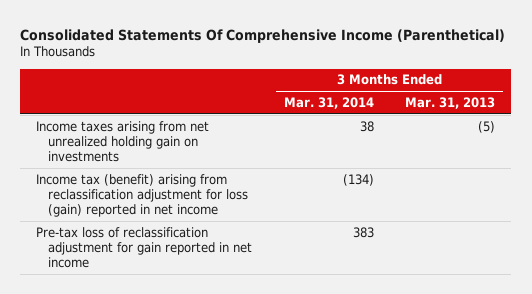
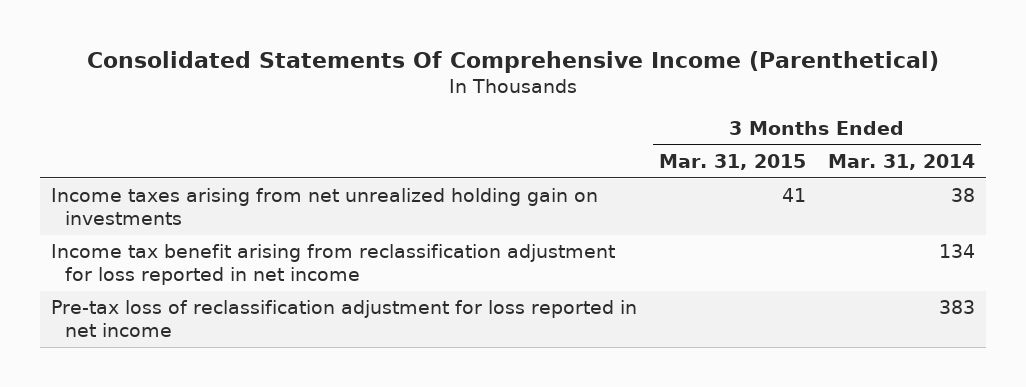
[405,96,496,109] Mar. 31, 2013 -> none
none -> [658,153,806,170] Mar. 31, 2015
[36,173,248,217] Income tax (benefit) arising from reclassification adjustment for loss (gain) reported in net income -> [50,244,615,285] Income tax benefit arising from reclassification adjustment for loss reported in net income
[342,173,374,186] (134) -> [939,244,976,259] 134
[36,226,252,268] Pre-tax loss of reclassification adjustment for gain reported in net income -> [50,300,637,337] Pre-tax loss of reclassification adjustment for loss reported in net income

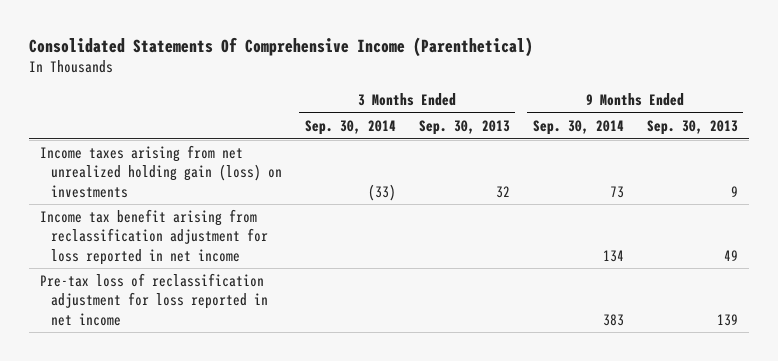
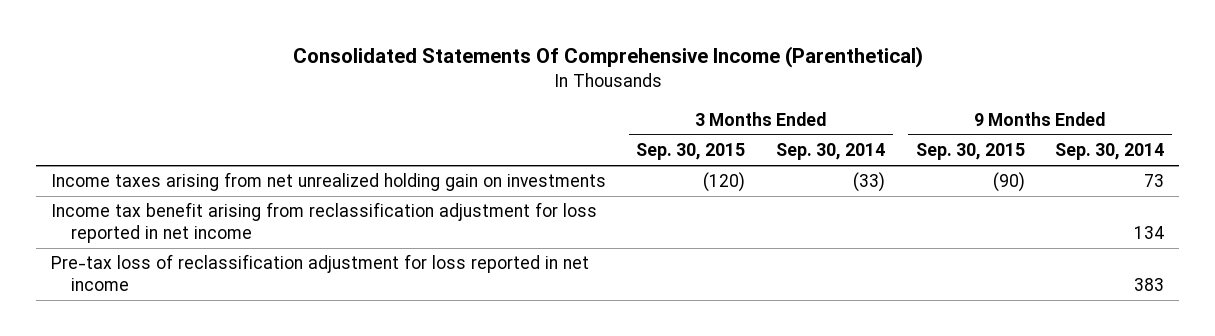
[418,120,510,136] Sep. 30, 2013 -> none
[646,120,738,136] Sep. 30, 2013 -> none
none -> [636,143,746,161] Sep. 30, 2015
none -> [915,143,1025,161] Sep. 30, 2015
[40,145,282,198] Income taxes arising from net unrealized holding gain (loss) on investments -> [50,172,606,192] Income taxes arising from net unrealized holding gain on investments

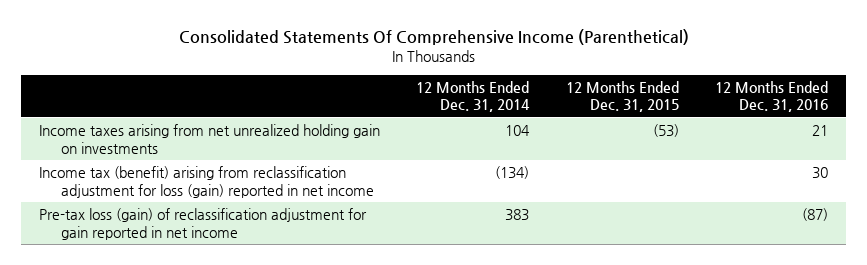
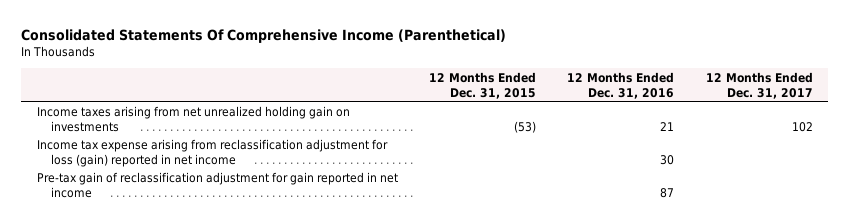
[416,80,531,113] 12 Months Ended Dec. 31, 2014 -> none
none -> [705,71,813,99] 12 Months Ended Dec. 31, 2017
[38,166,374,198] Income tax (benefit) arising from reclassification adjustment for loss (gain) reported in net income -> [36,138,388,167] Income tax expense arising from reclassification adjustment for loss (gain) reported in net income
[38,208,367,240] Pre-tax loss (gain) of reclassification adjustment for gain reported in net income -> [36,171,398,198] Pre-tax gain of reclassification adjustment for gain reported in net income
[802,208,829,222] (87) -> [660,187,675,198] 87

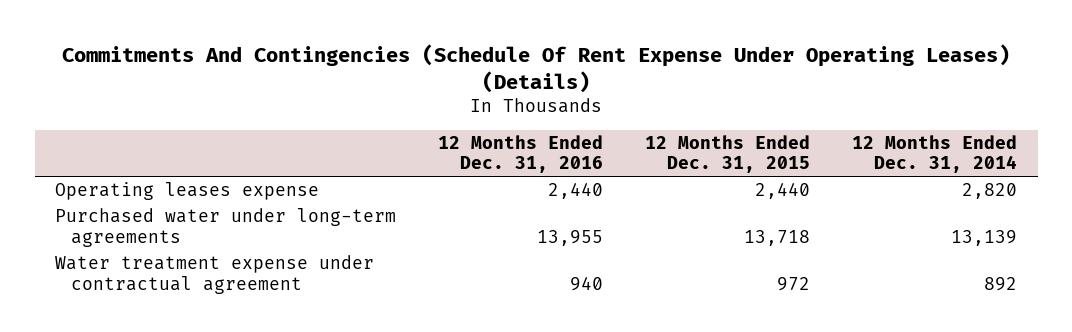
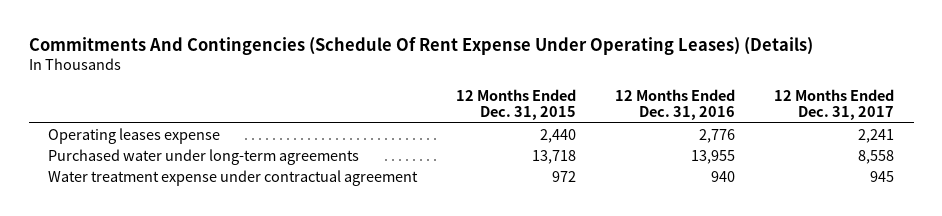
[851,134,1017,174] 12 Months Ended Dec. 31, 2014 -> none
none -> [774,88,895,121] 12 Months Ended Dec. 31, 2017
[548,182,604,200] 2,440 -> [699,128,736,143] 2,776

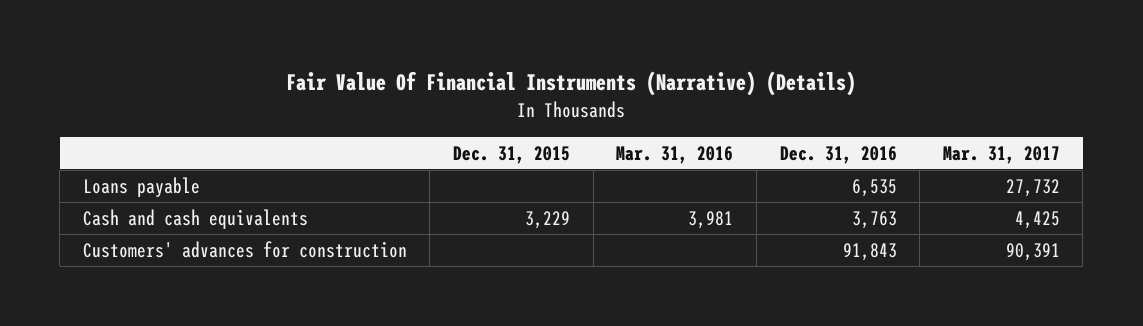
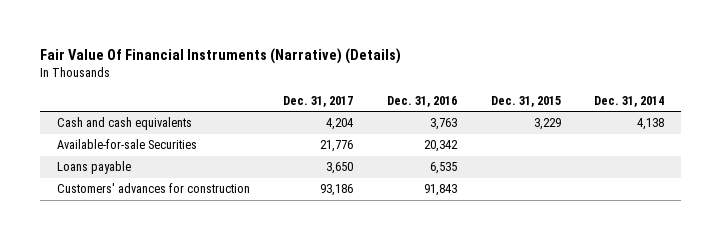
[616,145,734,164] Mar. 31, 2016 -> none
[942,145,1060,164] Mar. 31, 2017 -> none
none -> [283,95,354,107] Dec. 31, 2017
none -> [594,95,665,107] Dec. 31, 2014
none -> [56,139,197,150] Available-for-sale Securities
[82,176,200,197] Loans payable -> [56,161,131,175] Loans payable

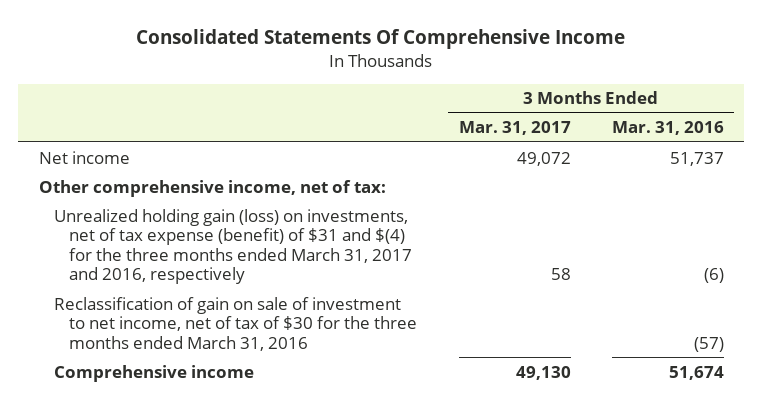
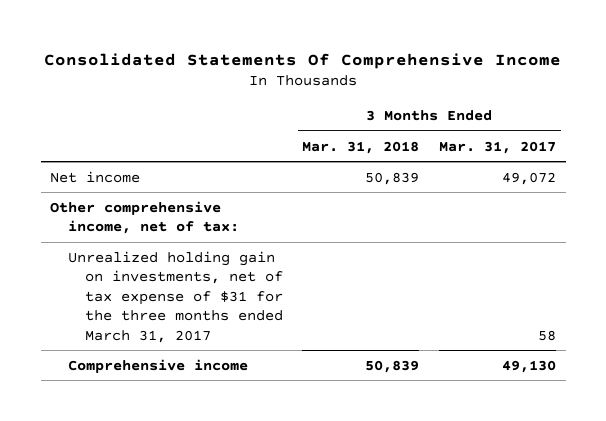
[611,121,724,136] Mar. 31, 2016 -> none
none -> [302,140,420,154] Mar. 31, 2018
[54,296,418,351] Reclassification of gain on sale of investment to net income, net of tax of $30 for the three months ended March 31, 2016 -> none
[54,208,413,285] Unrealized holding gain (loss) on investments, net of tax expense (benefit) of $31 and $(4) for the three months ended March 31, 2017 and 2016, respectively -> [67,250,283,343] Unrealized holding gain on investments, net of tax expense of $31 for the three months ended March 31, 2017

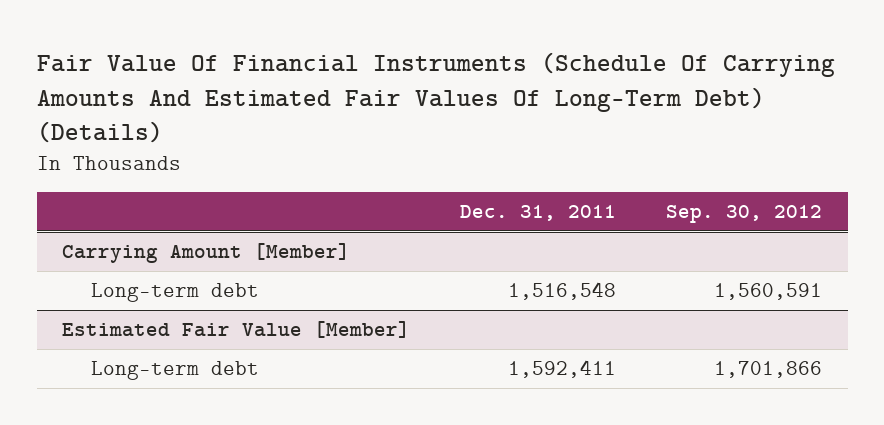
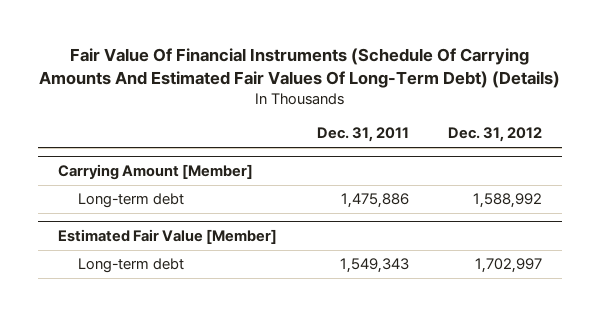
[666,205,823,224] Sep. 30, 2012 -> none
none -> [448,127,543,143] Dec. 31, 2012
[508,282,617,301] 1,516,548 -> [340,193,409,209] 1,475,886
[508,360,617,379] 1,592,411 -> [339,258,409,274] 1,549,343

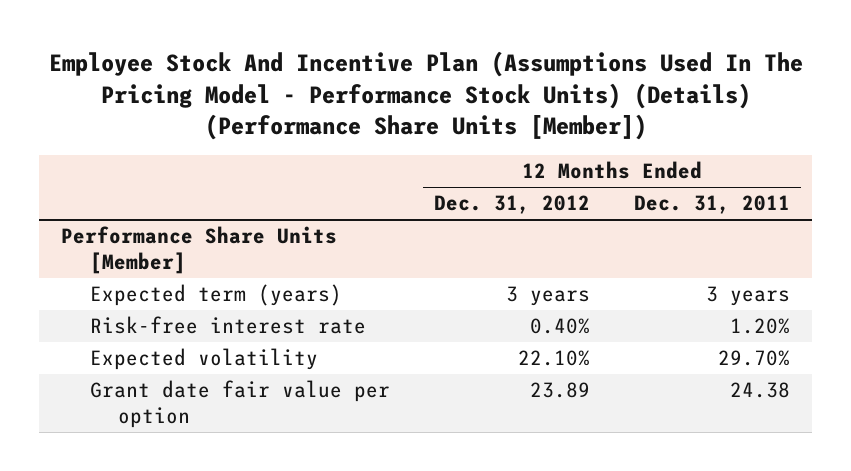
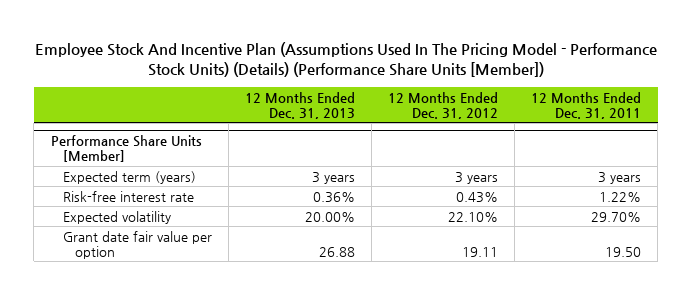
none -> [244,91,355,119] 12 Months Ended Dec. 31, 2013
[529,318,590,335] 0.40% -> [456,191,499,203] 0.43%
[730,318,791,335] 1.20% -> [599,191,642,202] 1.22%
[529,382,590,399] 23.89 -> [462,246,499,257] 19.11
[730,382,791,399] 24.38 -> [605,246,642,257] 19.50

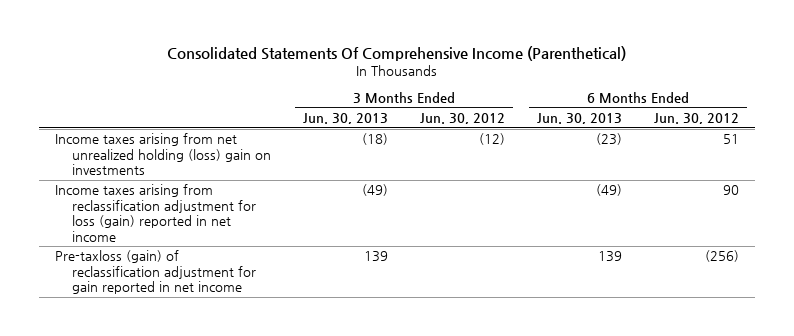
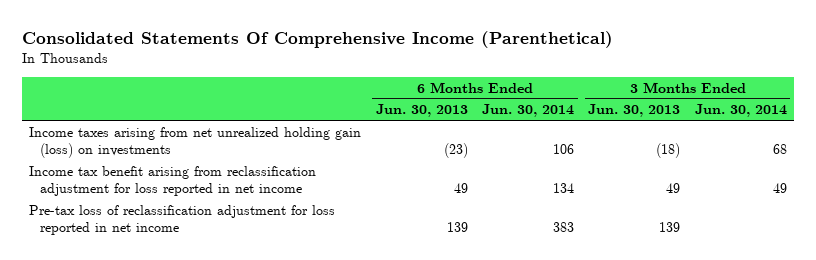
[419,113,505,125] Jun. 30, 2012 -> none
[654,113,740,125] Jun. 30, 2012 -> none
none -> [482,104,575,118] Jun. 30, 2014
none -> [694,104,787,118] Jun. 30, 2014
[55,133,271,176] Income taxes arising from net unrealized holding (loss) gain on investments -> [29,126,362,158] Income taxes arising from net unrealized holding gain (loss) on investments
[55,184,256,242] Income taxes arising from reclassification adjustment for loss (gain) reported in net income -> [29,165,317,196] Income tax benefit arising from reclassification adjustment for loss reported in net income
[361,184,388,197] (49) -> [666,182,681,193] 49
[596,184,623,197] (49) -> [453,182,468,193] 49
[55,250,256,295] Pre-taxloss (gain) of reclassification adjustment for gain reported in net income -> [29,204,336,235] Pre-tax loss of reclassification adjustment for loss reported in net income

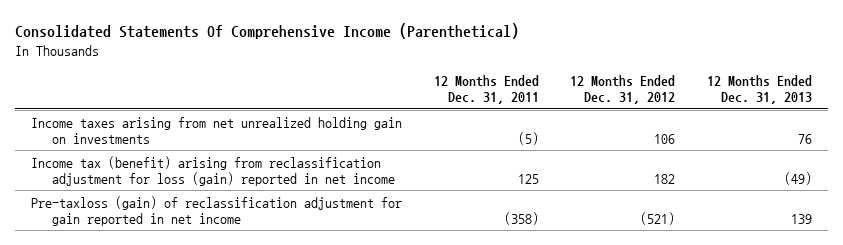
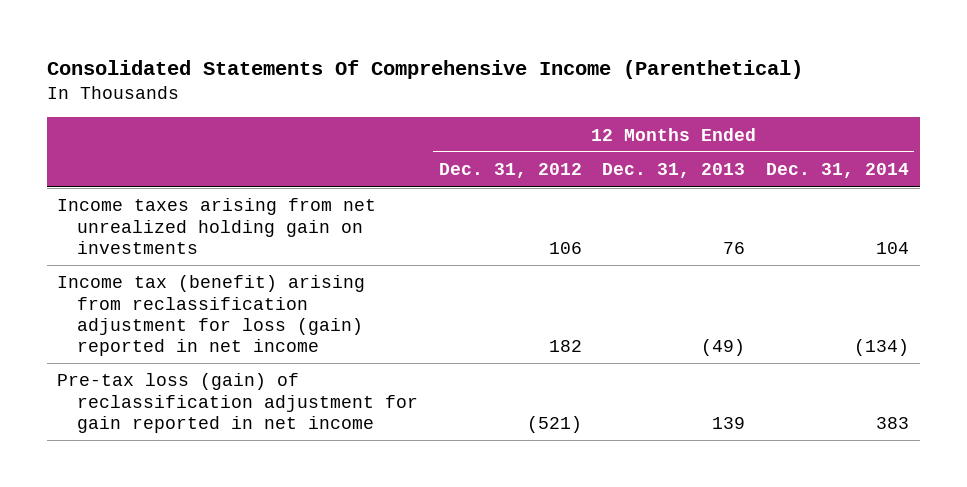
[433,74,539,104] 12 Months Ended Dec. 31, 2011 -> none
none -> [766,163,910,179] Dec. 31, 2014
[30,195,402,226] Pre-taxloss (gain) of reclassification adjustment for gain reported in net income -> [57,373,418,433] Pre-tax loss (gain) of reclassification adjustment for gain reported in net income

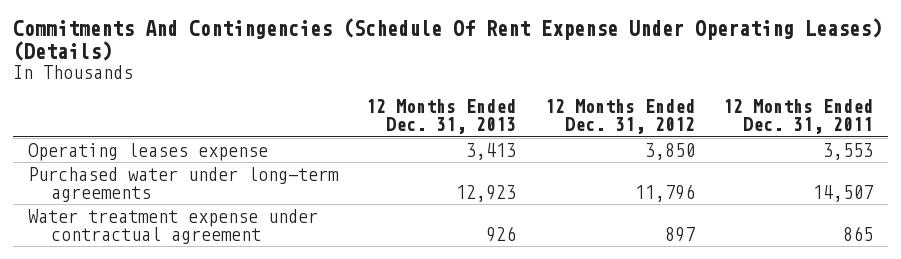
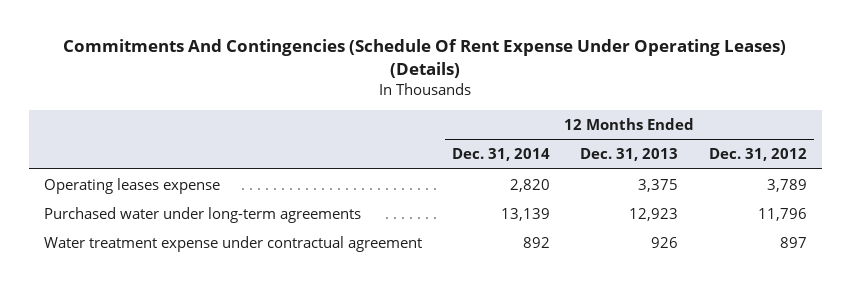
[723,99,874,135] 12 Months Ended Dec. 31, 2011 -> none
none -> [452,148,551,162] Dec. 31, 2014
[466,142,517,160] 3,413 -> [638,178,679,192] 3,375
[644,142,695,160] 3,850 -> [766,178,807,192] 3,789

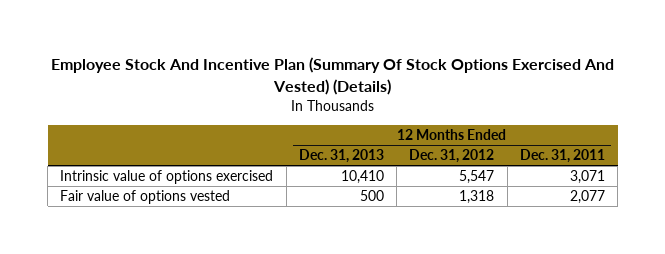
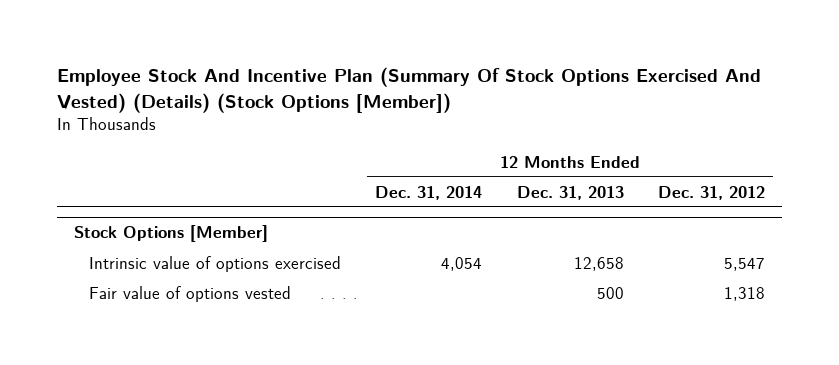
[50,56,614,95] Employee Stock And Incentive Plan (Summary Of Stock Options Exercised And Vested) (Details) -> [56,67,761,113] Employee Stock And Incentive Plan (Summary Of Stock Options Exercised And Vested) (Details) (Stock Options [Member])
[519,149,605,164] Dec. 31, 2011 -> none
none -> [375,185,483,200] Dec. 31, 2014
none -> [73,225,268,243] Stock Options [Member]
[340,170,384,185] 10,410 -> [573,256,624,271] 12,658

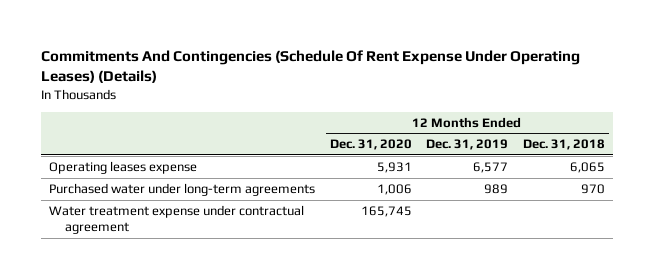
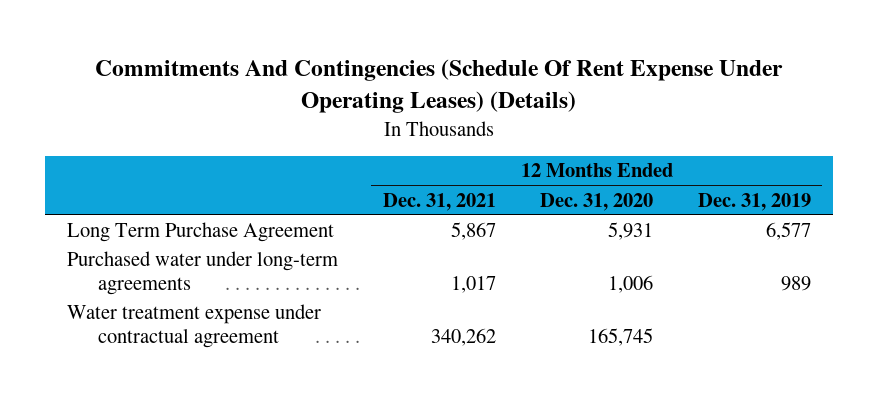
[523,139,606,151] Dec. 31, 2018 -> none
none -> [382,192,496,211] Dec. 31, 2021
[48,160,197,174] Operating leases expense -> [66,222,334,243] Long Term Purchase Agreement

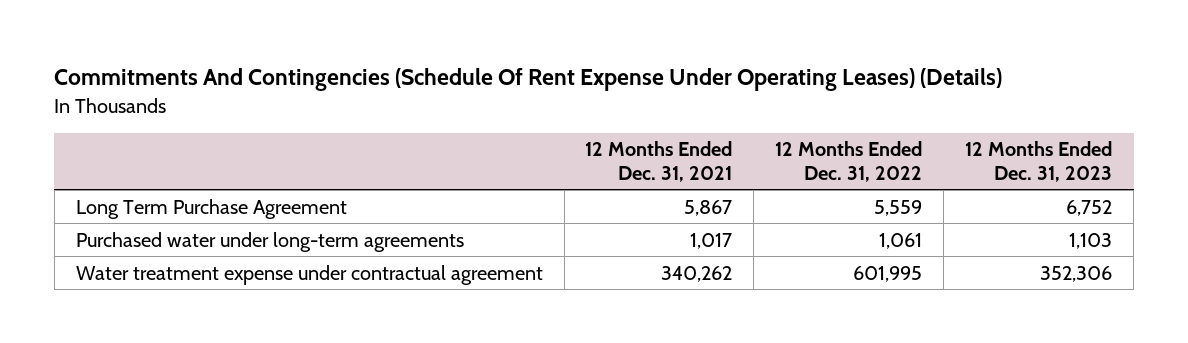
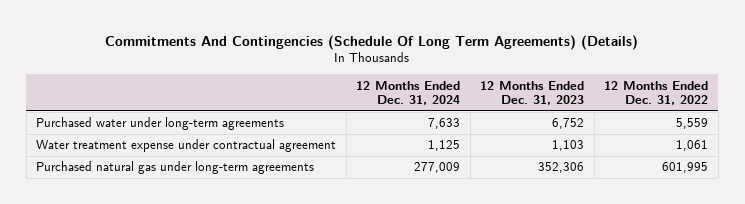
[54,68,1003,92] Commitments And Contingencies (Schedule Of Rent Expense Under Operating Leases) (Details) -> [105,34,639,50] Commitments And Contingencies (Schedule Of Long Term Agreements) (Details)
[585,141,733,182] 12 Months Ended Dec. 31, 2021 -> none
none -> [356,80,461,105] 12 Months Ended Dec. 31, 2024
[75,198,347,219] Long Term Purchase Agreement -> [36,117,285,131] Purchased water under long-term agreements
[75,231,464,252] Purchased water under long-term agreements -> [36,139,337,153] Water treatment expense under contractual agreement
[75,264,543,285] Water treatment expense under contractual agreement -> [36,161,315,175] Purchased natural gas under long-term agreements

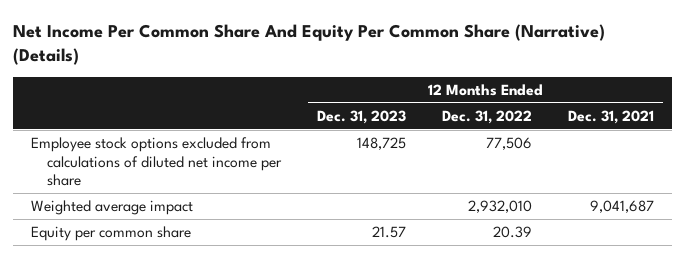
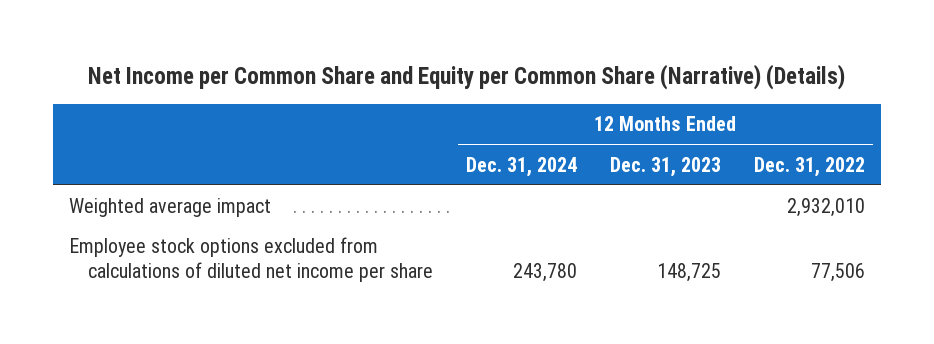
[12,24,605,66] Net Income Per Common Share And Equity Per Common Share (Narrative) (Details) -> [87,64,845,91] Net Income per Common Share and Equity per Common Share (Narrative) (Details)
[568,109,655,124] Dec. 31, 2021 -> none
none -> [466,156,578,177] Dec. 31, 2024
[30,226,191,242] Equity per common share -> none
[30,137,282,187] Employee stock options excluded from calculations of diluted net income per share -> [69,237,434,282] Employee stock options excluded from calculations of diluted net income per share

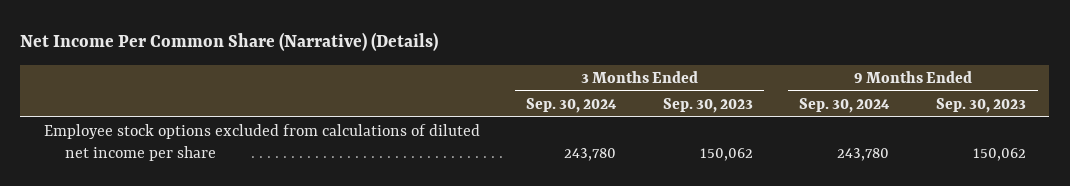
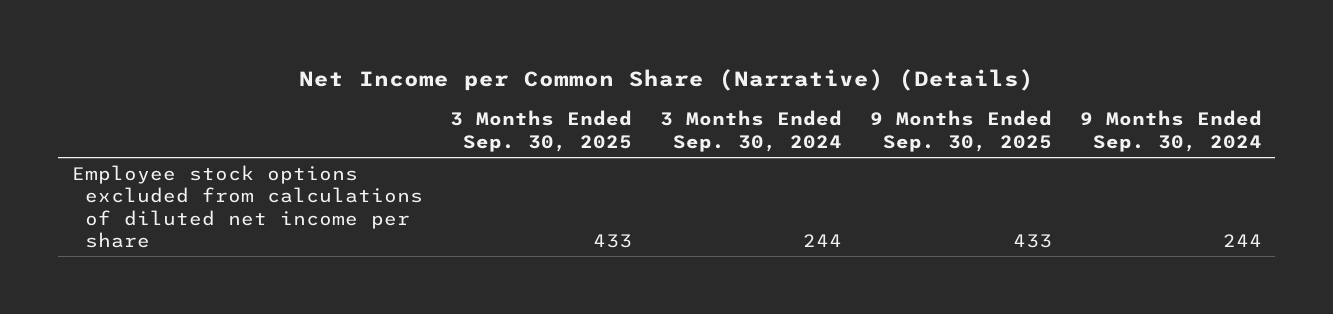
[20,32,439,52] Net Income Per Common Share (Narrative) (Details) -> [298,68,1034,91] Net Income per Common Share (Narrative) (Details)
[662,97,753,113] Sep. 30, 2023 -> none
[935,97,1026,113] Sep. 30, 2023 -> none
none -> [450,110,633,152] 3 Months Ended Sep. 30, 2025
none -> [869,110,1052,152] 9 Months Ended Sep. 30, 2025
[564,147,617,161] 243,780 -> [803,234,843,248] 244
[837,147,890,161] 243,780 -> [1222,234,1262,248] 244

